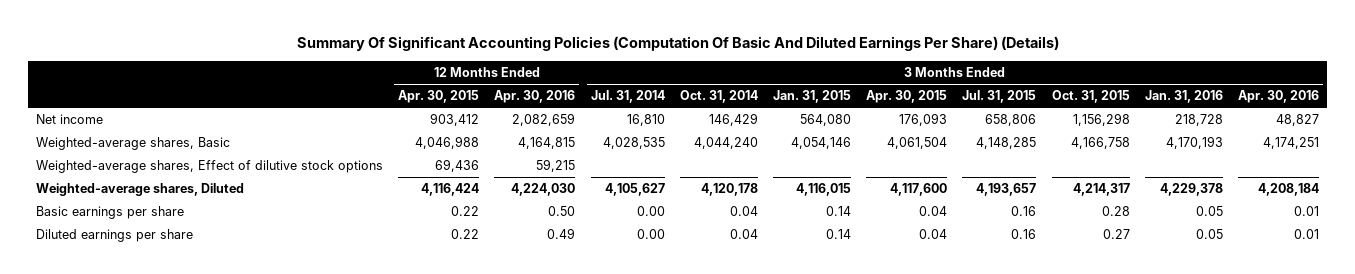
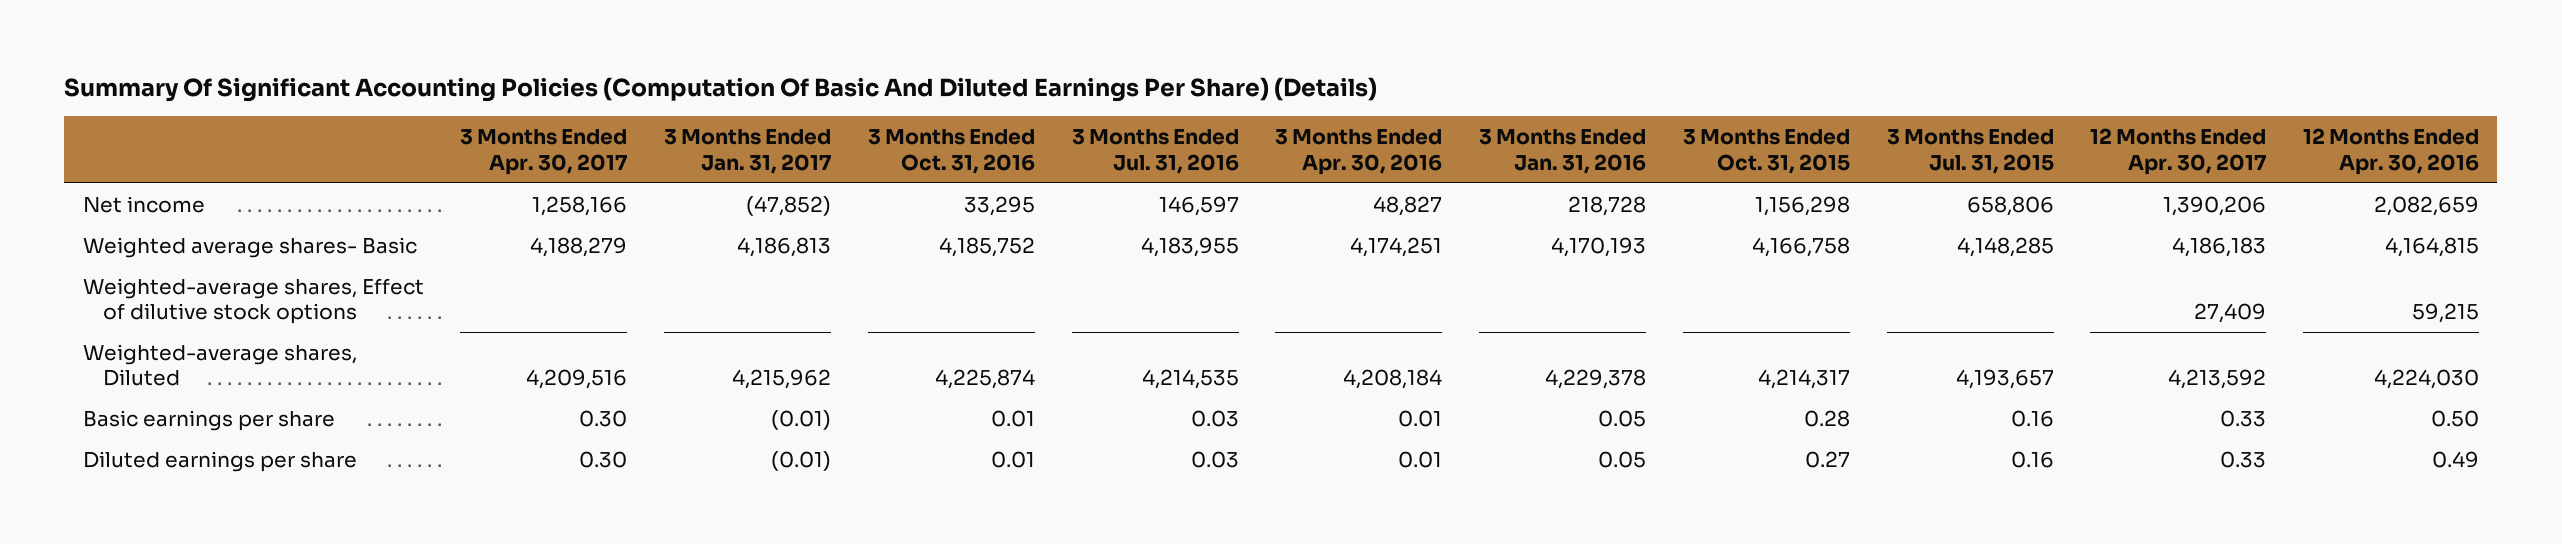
[398,90,480,104] Apr. 30, 2015 -> none
[590,90,665,104] Jul. 31, 2014 -> none
[679,90,758,104] Oct. 31, 2014 -> none
[773,90,852,104] Jan. 31, 2015 -> none
[866,90,948,104] Apr. 30, 2015 -> none
none -> [460,129,628,175] 3 Months Ended Apr. 30, 2017
none -> [664,129,832,174] 3 Months Ended Jan. 31, 2017
none -> [867,129,1035,174] 3 Months Ended Oct. 31, 2016
none -> [1071,129,1239,174] 3 Months Ended Jul. 31, 2016
none -> [2090,128,2267,175] 12 Months Ended Apr. 30, 2017
[36,137,231,151] Weighted-average shares, Basic -> [82,236,417,258] Weighted average shares- Basic

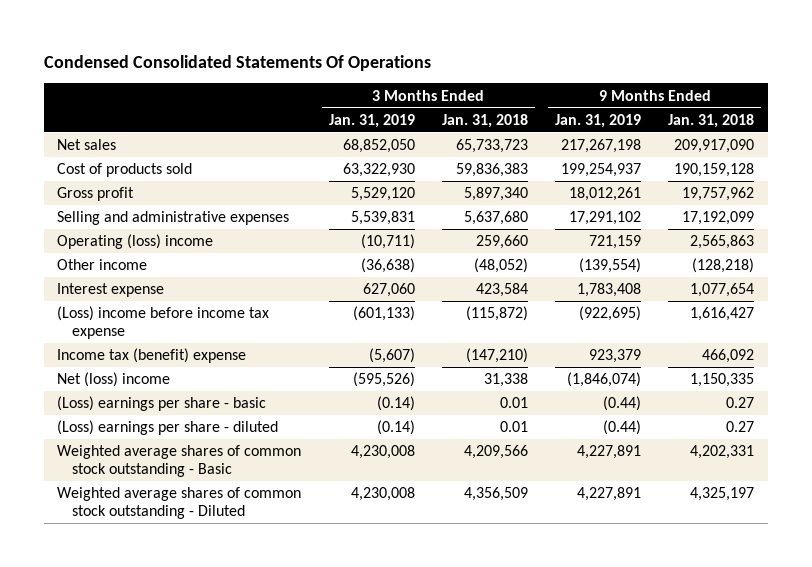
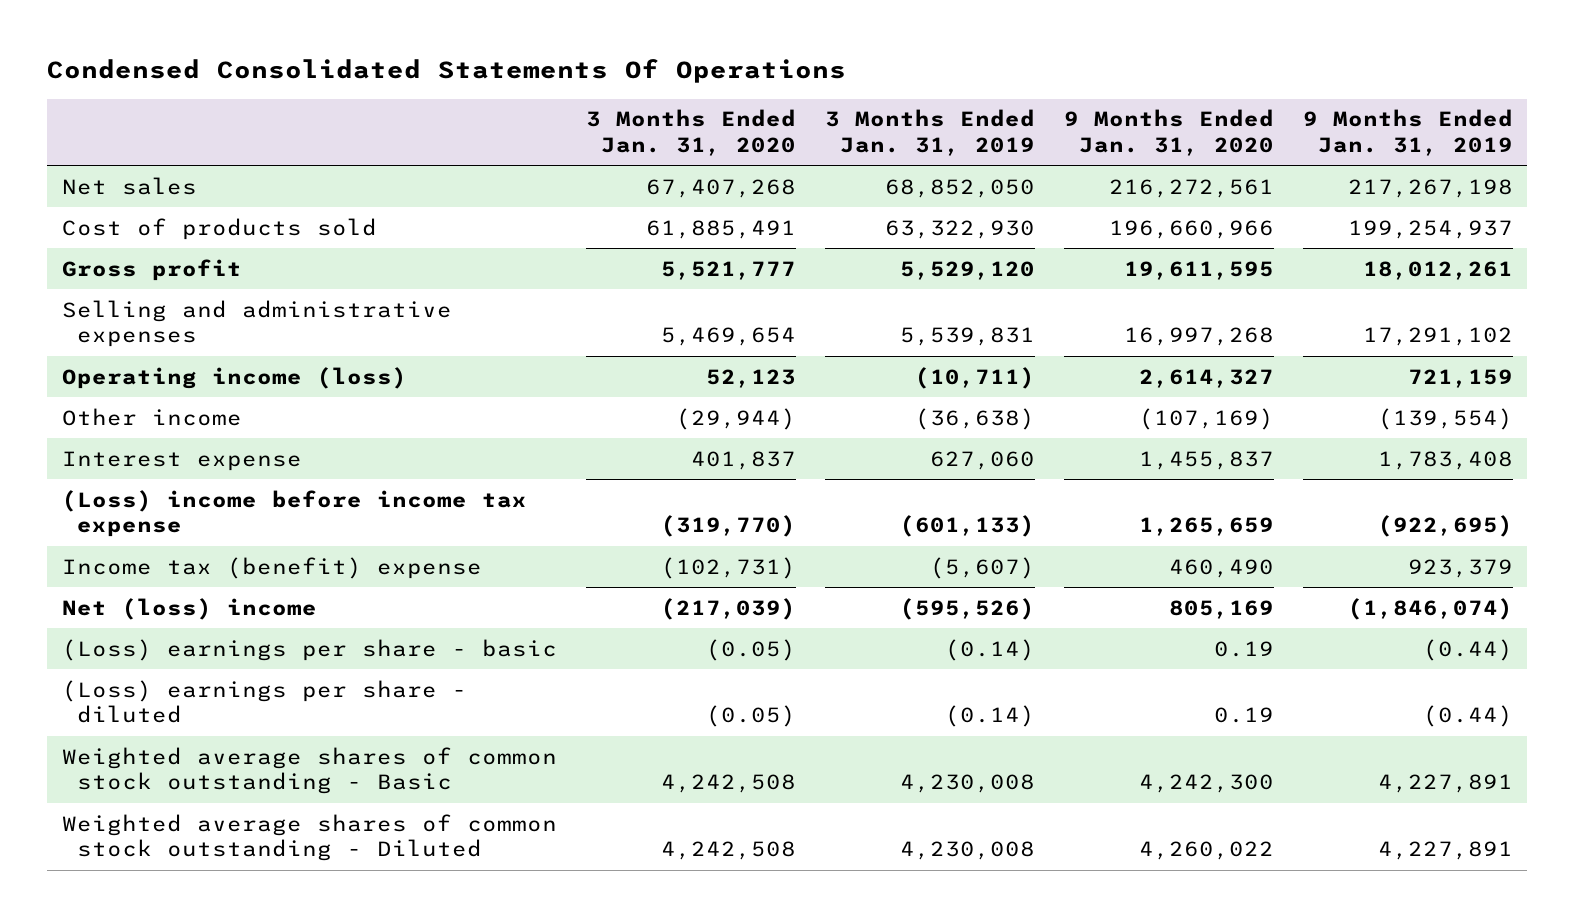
[441,113,528,128] Jan. 31, 2018 -> none
[668,113,755,128] Jan. 31, 2018 -> none
none -> [585,109,796,156] 3 Months Ended Jan. 31, 2020
none -> [1063,109,1274,156] 9 Months Ended Jan. 31, 2020
[57,234,214,250] Operating (loss) income -> [61,366,407,389] Operating income (loss)

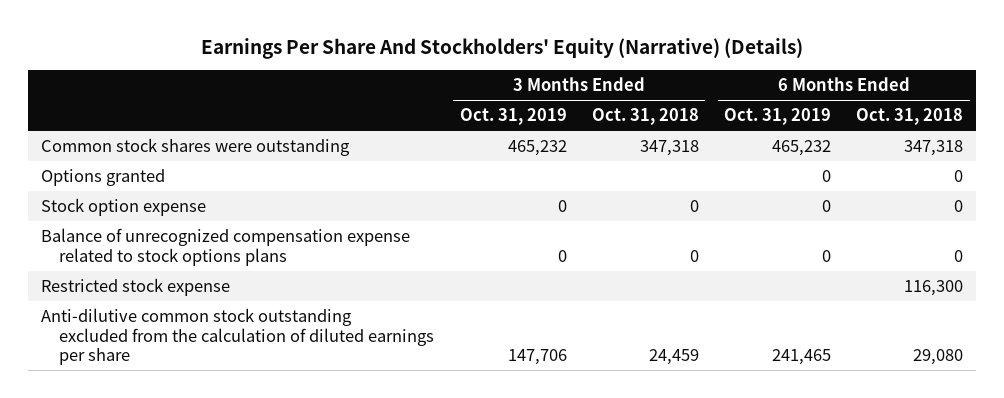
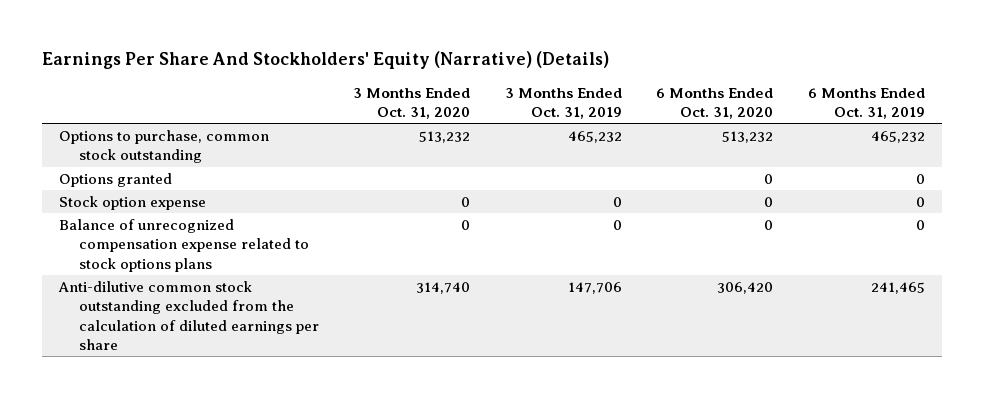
[591,108,699,126] Oct. 31, 2018 -> none
[856,108,964,126] Oct. 31, 2018 -> none
none -> [353,87,471,119] 3 Months Ended Oct. 31, 2020
none -> [656,87,774,119] 6 Months Ended Oct. 31, 2020
[40,138,350,157] Common stock shares were outstanding -> [59,129,270,164] Options to purchase, common stock outstanding
[40,278,230,297] Restricted stock expense -> none

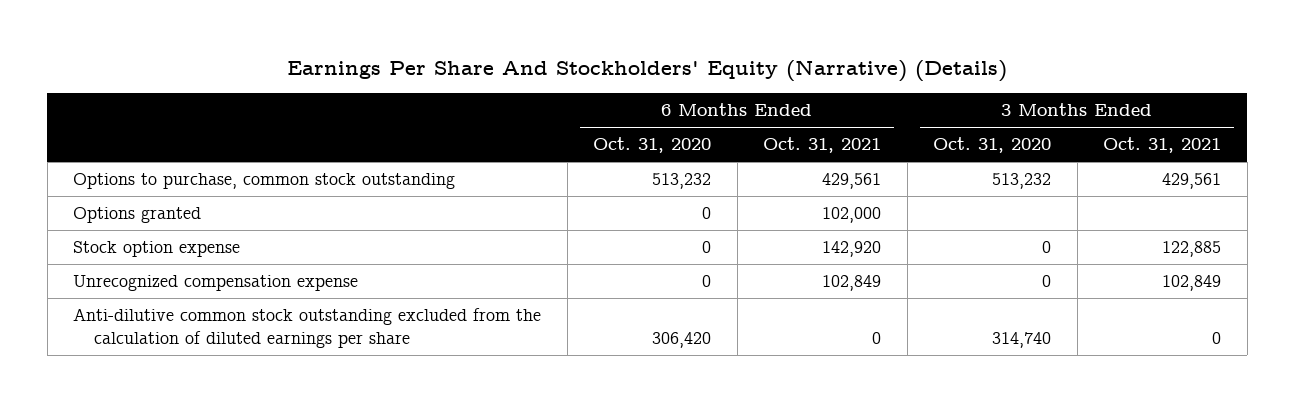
[504,87,622,119] 3 Months Ended Oct. 31, 2019 -> none
[808,87,926,119] 6 Months Ended Oct. 31, 2019 -> none
none -> [763,137,882,154] Oct. 31, 2021
none -> [1103,137,1222,154] Oct. 31, 2021
[59,218,309,272] Balance of unrecognized compensation expense related to stock options plans -> [73,275,359,292] Unrecognized compensation expense

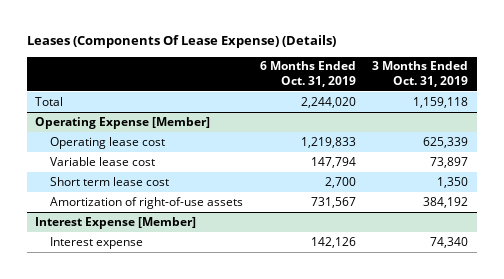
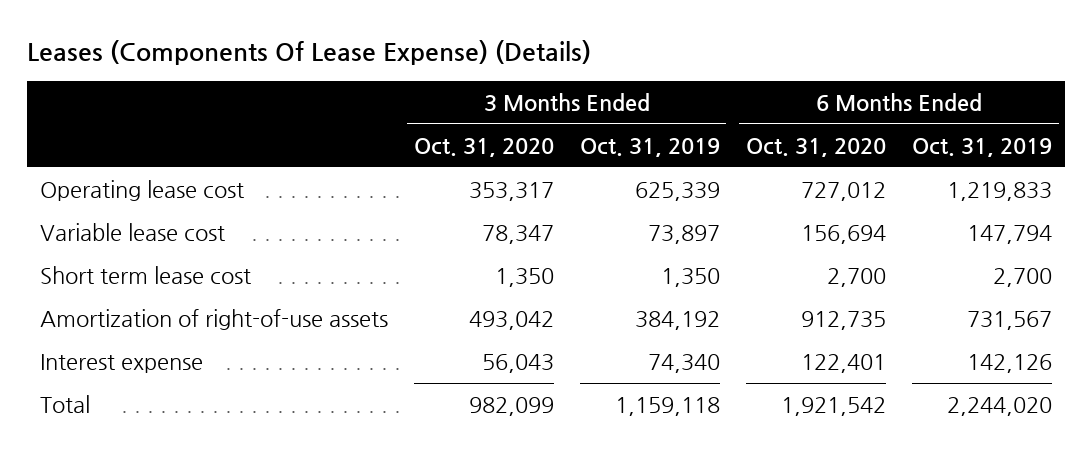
none -> [413,137,554,157] Oct. 31, 2020
none -> [745,137,886,157] Oct. 31, 2020
[35,116,211,129] Operating Expense [Member] -> none
[35,216,197,229] Interest Expense [Member] -> none
[35,96,64,106] Total -> [39,394,90,413] Total

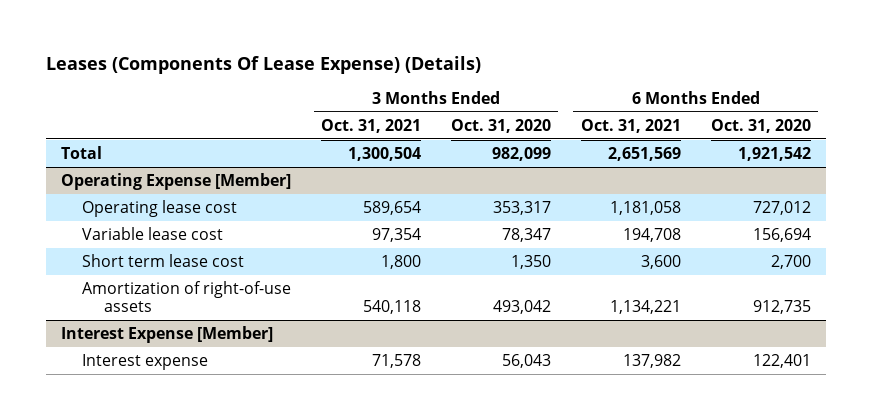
[579,137,720,157] Oct. 31, 2019 -> none
[911,137,1052,157] Oct. 31, 2019 -> none
none -> [321,118,422,133] Oct. 31, 2021
none -> [580,118,681,133] Oct. 31, 2021
[39,394,90,413] Total -> [60,145,102,159] Total
none -> [60,172,291,190] Operating Expense [Member]
none -> [60,325,273,343] Interest Expense [Member]

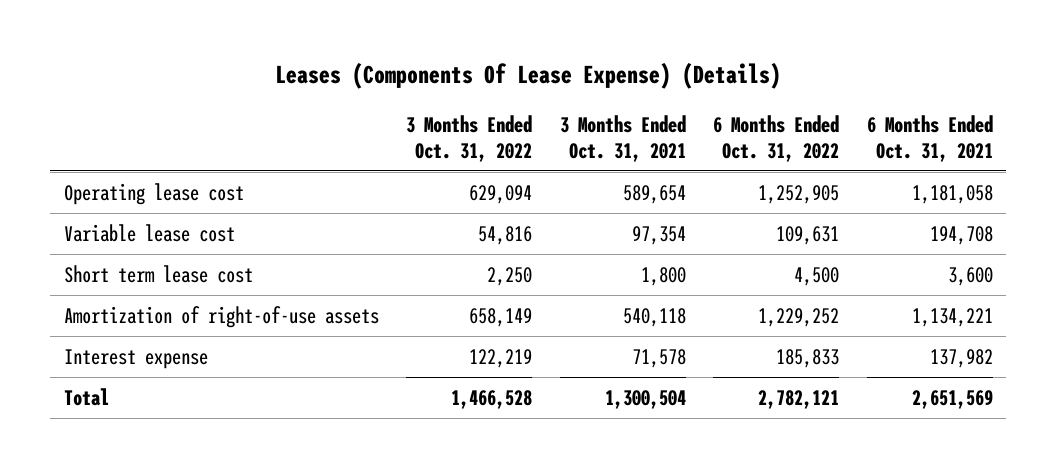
[450,118,551,133] Oct. 31, 2020 -> none
[710,118,811,133] Oct. 31, 2020 -> none
none -> [406,115,533,162] 3 Months Ended Oct. 31, 2022
none -> [713,115,840,162] 6 Months Ended Oct. 31, 2022
[60,172,291,190] Operating Expense [Member] -> none
[60,325,273,343] Interest Expense [Member] -> none
[60,145,102,159] Total -> [63,387,109,406] Total

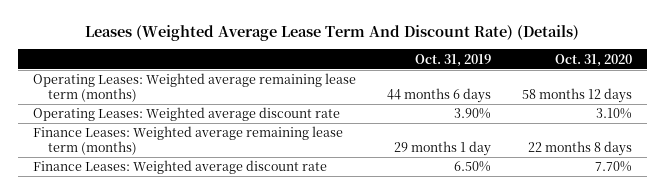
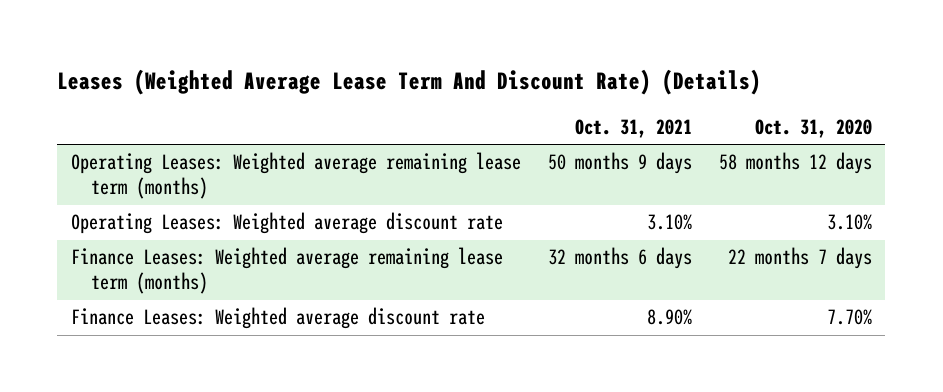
[414,53,491,67] Oct. 31, 2019 -> none
none -> [574,119,692,139] Oct. 31, 2021
[527,140,632,156] 22 months 8 days -> [727,247,872,270] 22 months 7 days

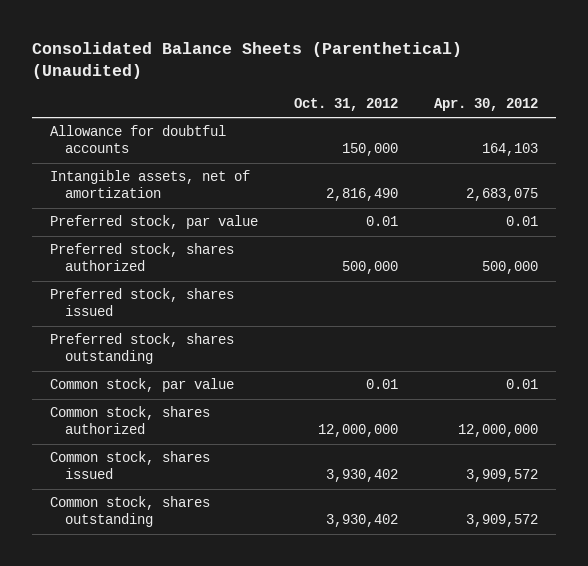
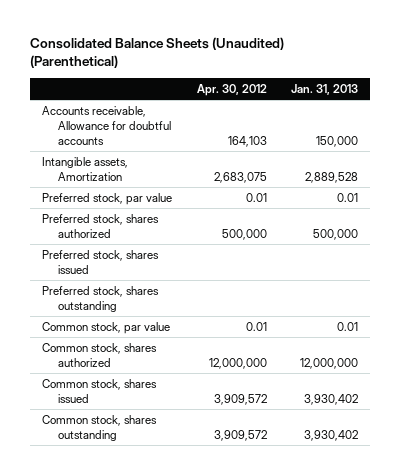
[31,41,462,79] Consolidated Balance Sheets (Parenthetical) (Unaudited) -> [30,37,285,69] Consolidated Balance Sheets (Unaudited) (Parenthetical)
[293,98,398,112] Oct. 31, 2012 -> none
none -> [291,83,359,95] Jan. 31, 2013
[49,125,226,154] Allowance for doubtful accounts -> [42,105,172,145] Accounts receivable, Allowance for doubtful accounts
[49,170,250,199] Intangible assets, net of amortization -> [42,156,129,181] Intangible assets, Amortization

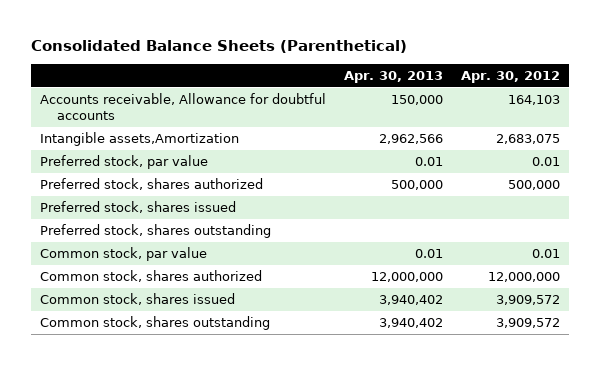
[30,37,285,69] Consolidated Balance Sheets (Unaudited) (Parenthetical) -> [31,39,408,53] Consolidated Balance Sheets (Parenthetical)
[291,83,359,95] Jan. 31, 2013 -> none
none -> [344,70,444,83] Apr. 30, 2013
[42,156,129,181] Intangible assets, Amortization -> [40,132,240,147] Intangible assets,Amortization

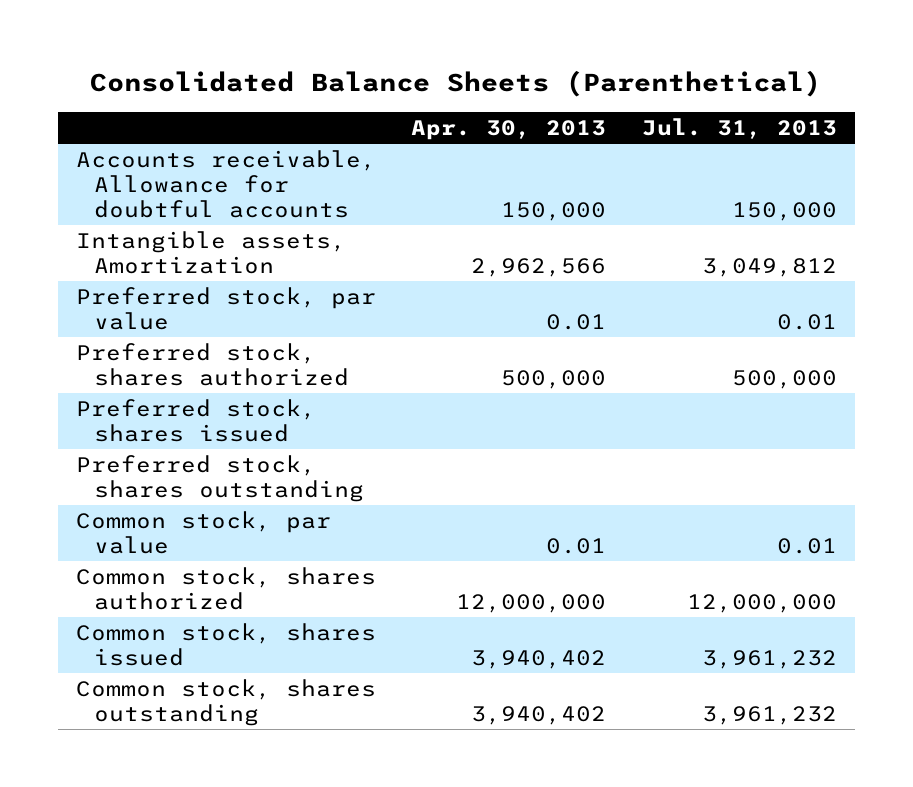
[461,70,561,83] Apr. 30, 2012 -> none
none -> [641,118,837,140] Jul. 31, 2013
[40,132,240,147] Intangible assets,Amortization -> [75,231,346,274] Intangible assets, Amortization

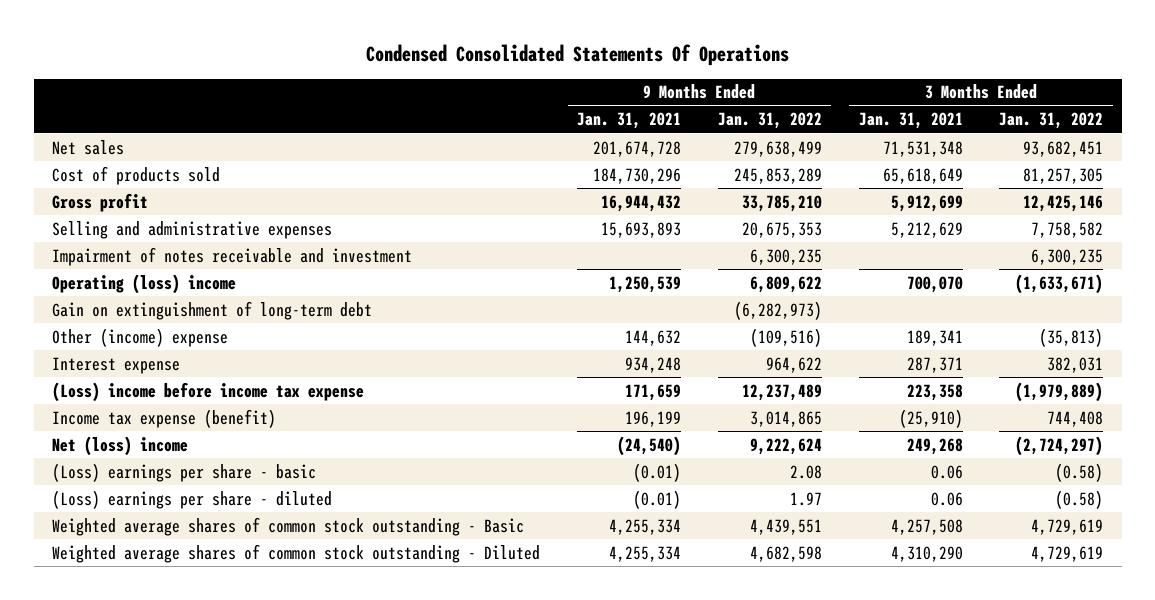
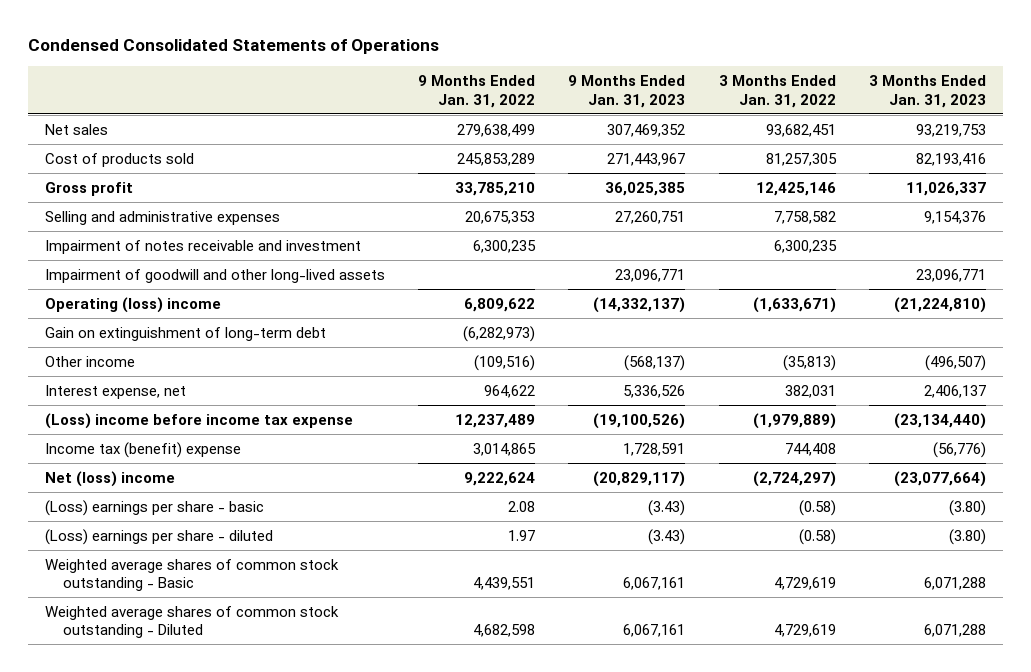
[365,43,789,66] Condensed Consolidated Statements Of Operations -> [28,39,440,55] Condensed Consolidated Statements of Operations
[576,112,681,130] Jan. 31, 2021 -> none
[858,112,963,130] Jan. 31, 2021 -> none
none -> [568,74,686,108] 9 Months Ended Jan. 31, 2023
none -> [868,74,986,108] 3 Months Ended Jan. 31, 2023
none -> [44,268,385,283] Impairment of goodwill and other long-lived assets
[51,327,228,347] Other (income) expense -> [44,355,135,367] Other income
[51,356,180,374] Interest expense -> [44,384,186,399] Interest expense, net
[51,408,276,428] Income tax expense (benefit) -> [44,441,241,458] Income tax (benefit) expense

